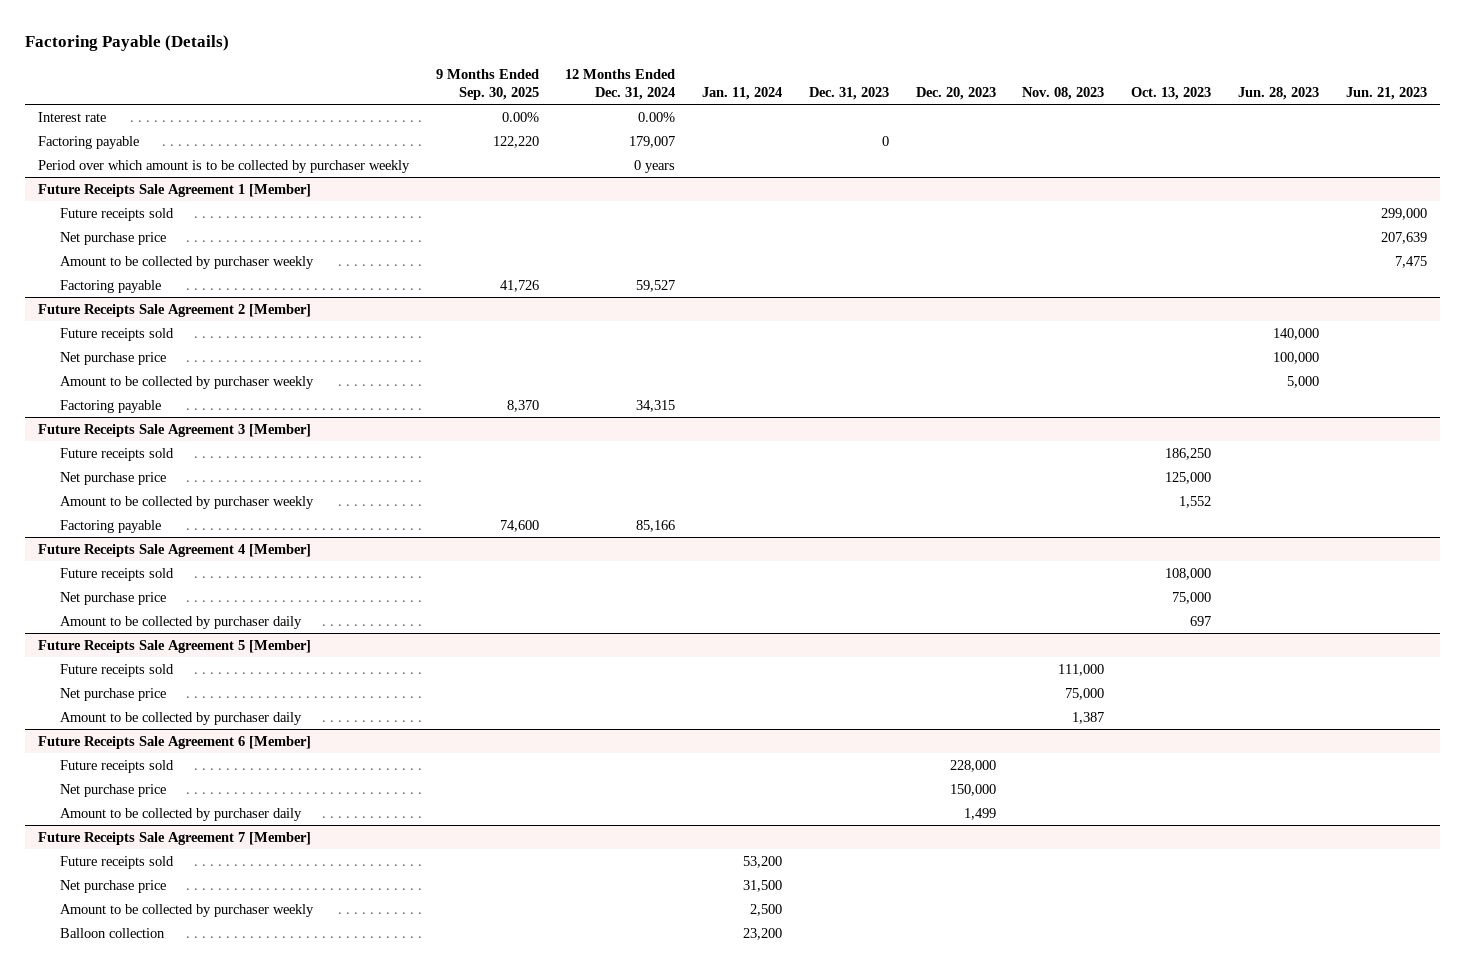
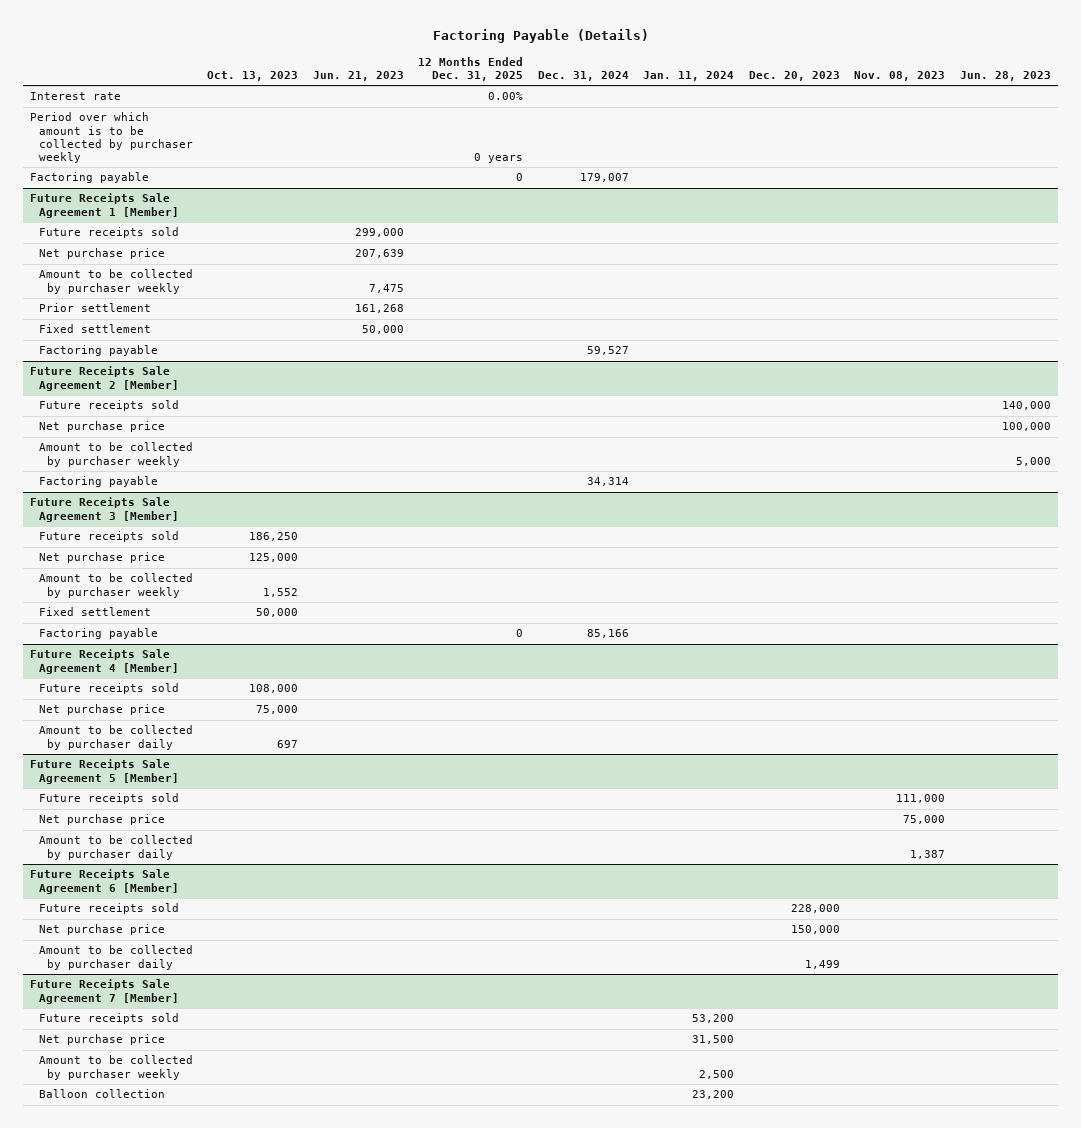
[435,68,539,101] 9 Months Ended Sep. 30, 2025 -> none
[565,68,676,101] 12 Months Ended Dec. 31, 2024 -> none
[808,87,889,101] Dec. 31, 2023 -> none
none -> [418,56,524,81] 12 Months Ended Dec. 31, 2025
none -> [537,70,629,81] Dec. 31, 2024
[37,135,139,149] Factoring payable -> [30,172,150,184] Factoring payable
none -> [38,303,151,313] Prior settlement
none -> [38,324,151,334] Fixed settlement
none -> [38,607,151,617] Fixed settlement

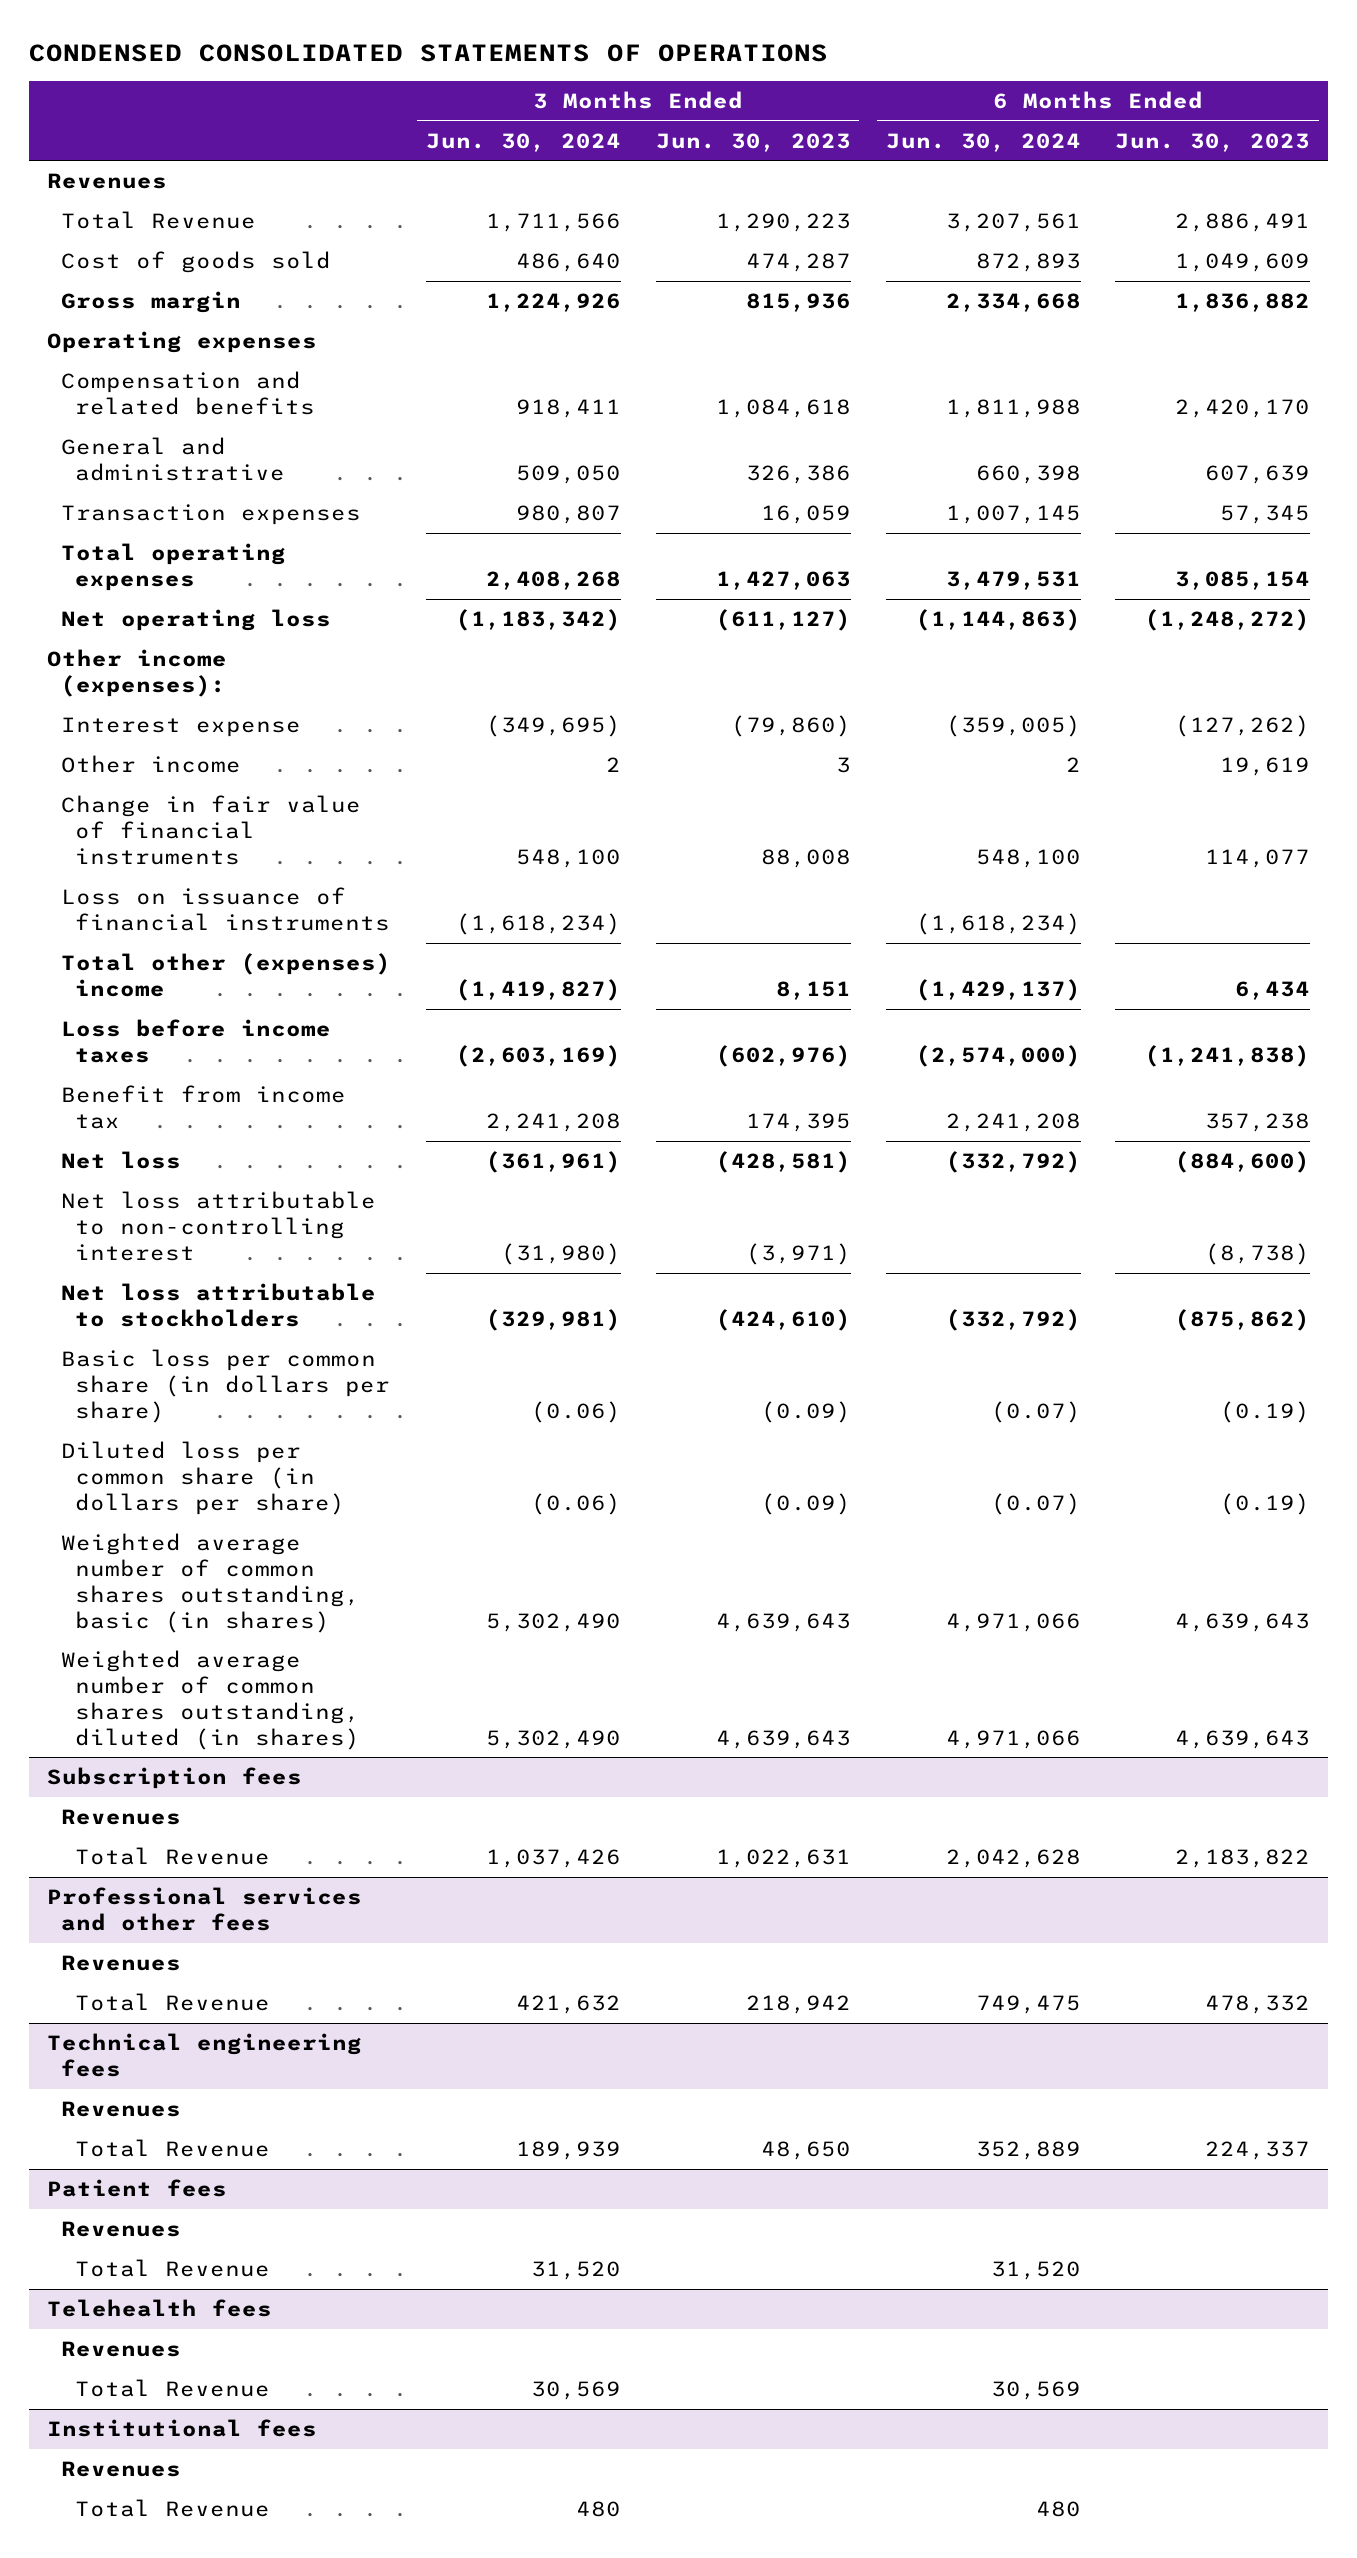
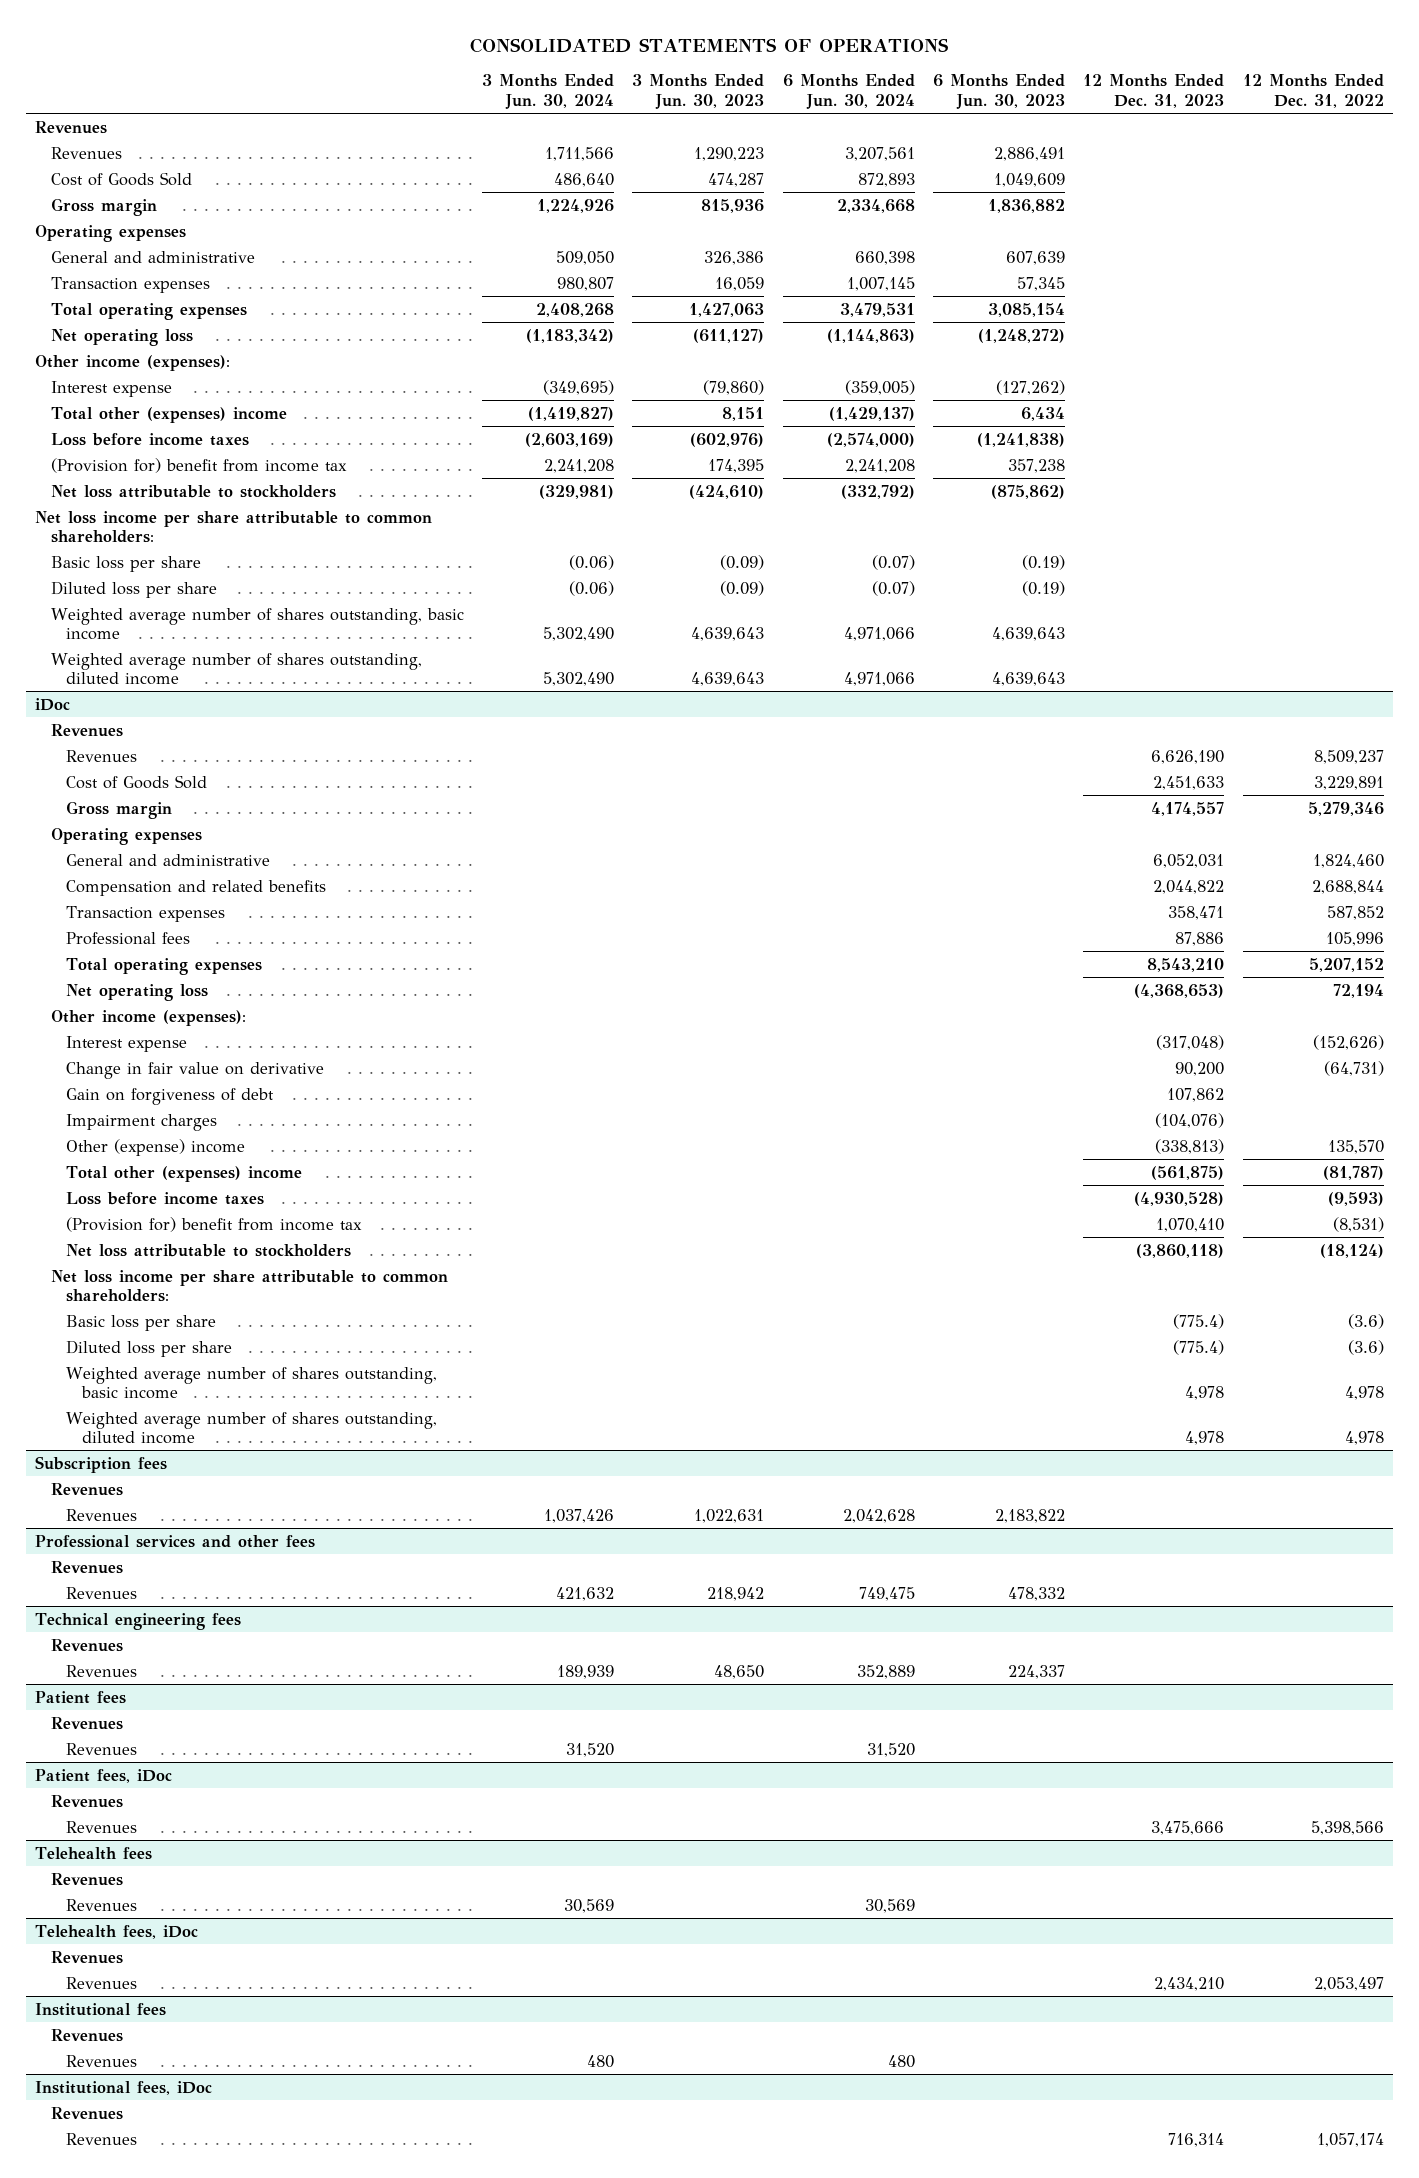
[29,43,829,62] CONDENSED CONSOLIDATED STATEMENTS OF OPERATIONS -> [470,37,950,53] CONSOLIDATED STATEMENTS OF OPERATIONS
none -> [1083,74,1225,108] 12 Months Ended Dec. 31, 2023
none -> [1242,74,1384,108] 12 Months Ended Dec. 31, 2022
[60,210,256,229] Total Revenue -> [50,146,122,159] Revenues
[60,250,331,273] Cost of goods sold -> [50,171,192,186] Cost of Goods Sold
[60,370,316,415] Compensation and related benefits -> none
[60,754,241,773] Other income -> none
[60,794,361,865] Change in fair value of financial instruments -> none
[60,886,391,931] Loss on issuance of financial instruments -> none
[60,1150,181,1169] Net loss -> none
[60,1190,376,1261] Net loss attributable to non-controlling interest -> none
[60,1084,346,1129] Benefit from income tax -> [50,457,347,473] (Provision for) benefit from income tax
none -> [35,510,433,543] Net loss income per share attributable to common shareholders:
[60,1348,391,1423] Basic loss per common share (in dollars per share) -> [50,555,201,572] Basic loss per share
[60,1440,346,1515] Diluted loss per common share (in dollars per share) -> [50,580,217,598] Diluted loss per share
[60,1532,361,1633] Weighted average number of common shares outstanding, basic (in shares) -> [50,607,464,640] Weighted average number of shares outstanding, basic income
[60,1649,361,1750] Weighted average number of common shares outstanding, diluted (in shares) -> [50,652,422,685] Weighted average number of shares outstanding, diluted income
none -> [35,697,71,711] iDoc
none -> [50,723,123,737] Revenues
none -> [66,749,138,762] Revenues
none -> [66,774,208,789] Cost of Goods Sold
none -> [66,800,173,819] Gross margin
none -> [50,827,202,845] Operating expenses
none -> [66,853,271,866] General and administrative
none -> [66,879,327,896] Compensation and related benefits
none -> [66,905,226,922] Transaction expenses
none -> [66,931,191,945] Professional fees
none -> [66,957,263,975] Total operating expenses
none -> [66,983,209,1001] Net operating loss
none -> [50,1009,246,1026] Other income (expenses):
none -> [66,1035,188,1052] Interest expense
none -> [66,1061,325,1079] Change in fair value on derivative
none -> [66,1087,275,1105] Gain on forgiveness of debt
none -> [66,1113,218,1131] Impairment charges
none -> [66,1138,246,1156] Other (expense) income
none -> [66,1165,303,1182] Total other (expenses) income
none -> [66,1191,265,1205] Loss before income taxes
none -> [66,1216,363,1232] (Provision for) benefit from income tax
none -> [66,1243,352,1257] Net loss attributable to stockholders
none -> [50,1269,448,1302] Net loss income per share attributable to common shareholders:
none -> [66,1314,217,1331] Basic loss per share
none -> [66,1339,233,1357] Diluted loss per share
none -> [66,1366,438,1399] Weighted average number of shares outstanding, basic income
none -> [66,1411,438,1444] Weighted average number of shares outstanding, diluted income
[75,1846,271,1865] Total Revenue -> [66,1508,138,1521] Revenues
[75,1992,271,2011] Total Revenue -> [66,1586,138,1599] Revenues
[75,2138,271,2157] Total Revenue -> [66,1664,138,1677] Revenues
[75,2258,271,2277] Total Revenue -> [66,1742,138,1755] Revenues
none -> [35,1768,173,1783] Patient fees, iDoc
none -> [50,1794,123,1808] Revenues
none -> [66,1820,138,1833] Revenues
[75,2378,271,2397] Total Revenue -> [66,1898,138,1911] Revenues
none -> [35,1924,199,1939] Telehealth fees, iDoc
none -> [50,1950,123,1964] Revenues
none -> [66,1976,138,1989] Revenues
[75,2498,271,2517] Total Revenue -> [66,2054,138,2067] Revenues
none -> [35,2080,213,2095] Institutional fees, iDoc
none -> [50,2106,123,2120] Revenues
none -> [66,2132,138,2145] Revenues

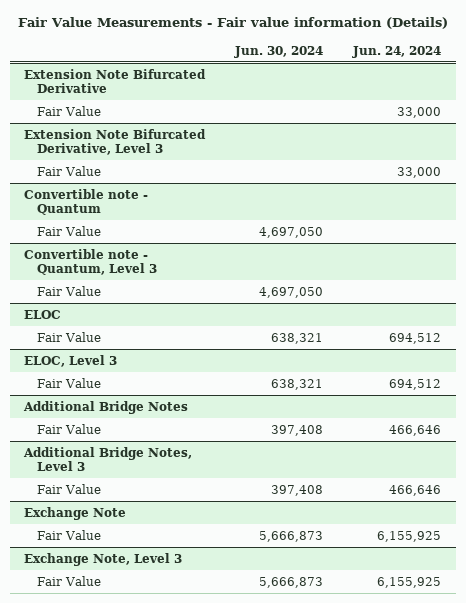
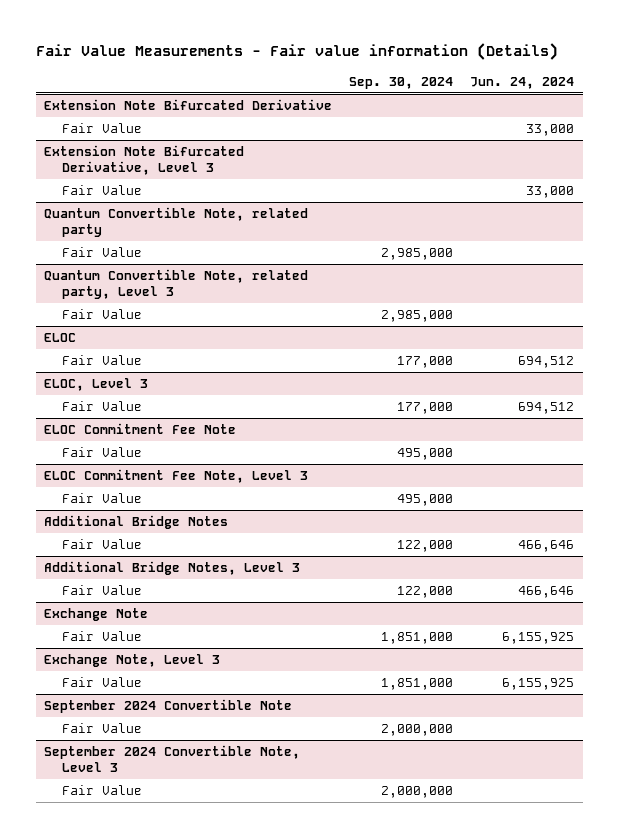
[234,45,324,58] Jun. 30, 2024 -> none
none -> [349,76,454,89] Sep. 30, 2024
[24,188,149,216] Convertible note - Quantum -> [44,207,309,237] Quantum Convertible Note, related party
[24,248,157,276] Convertible note - Quantum, Level 3 -> [44,269,309,299] Quantum Convertible Note, related party, Level 3
none -> [44,423,237,435] ELOC Commitment Fee Note
none -> [61,447,142,458] Fair Value
none -> [44,469,309,484] ELOC Commitment Fee Note, Level 3
none -> [61,493,142,504] Fair Value
none -> [44,699,293,714] September 2024 Convertible Note
none -> [61,723,142,734] Fair Value
none -> [44,745,301,772] September 2024 Convertible Note, Level 3
none -> [61,785,142,796] Fair Value

